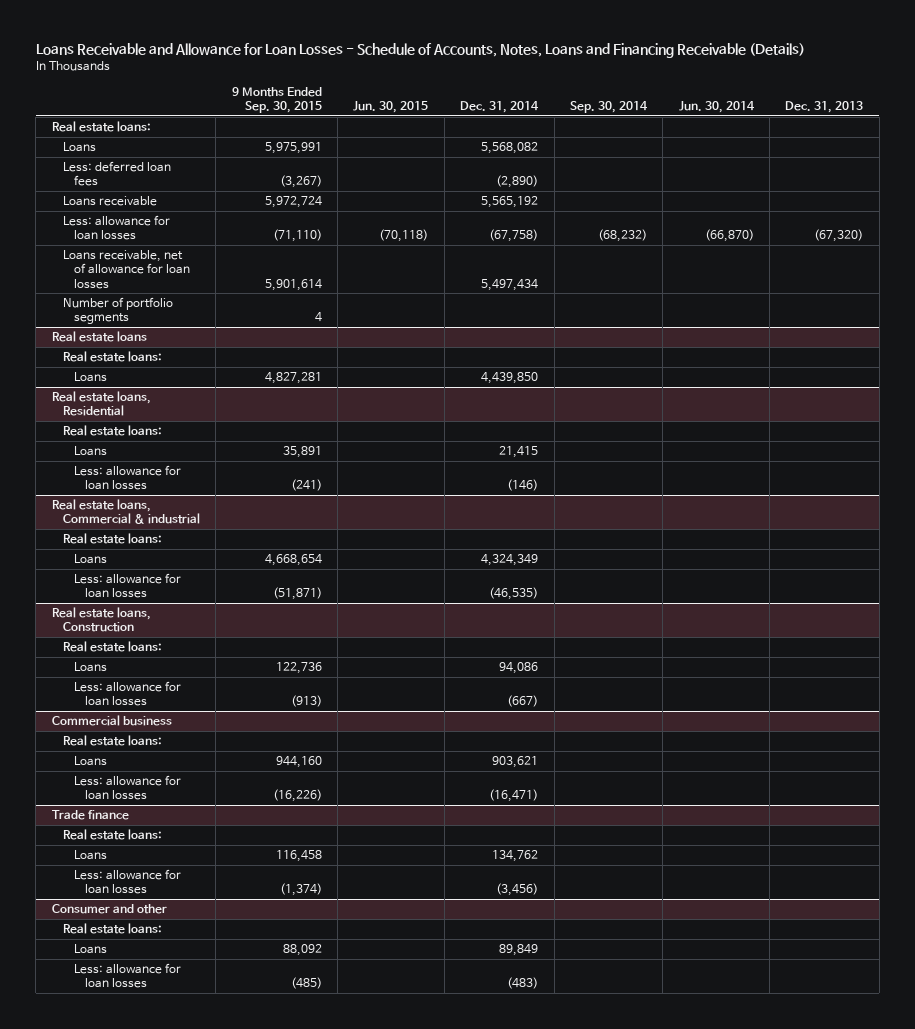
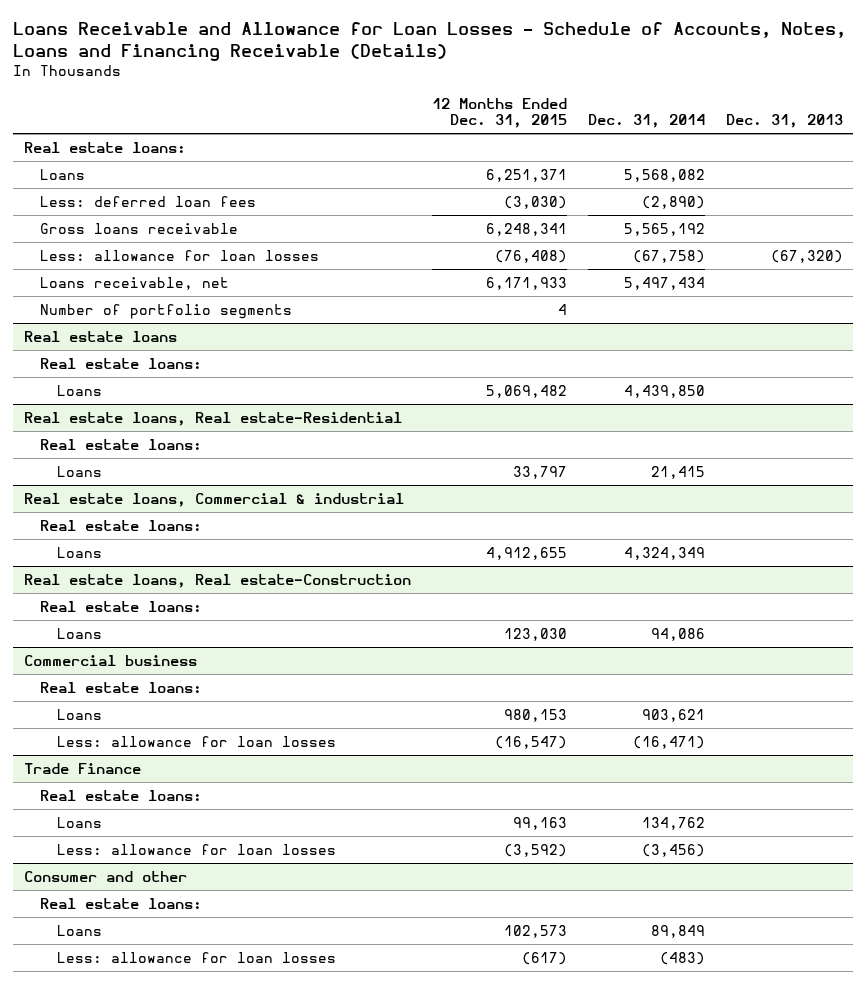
[231,86,322,113] 9 Months Ended Sep. 30, 2015 -> none
[353,100,429,113] Jun. 30, 2015 -> none
[569,100,648,113] Sep. 30, 2014 -> none
[678,100,755,113] Jun. 30, 2014 -> none
none -> [431,97,567,129] 12 Months Ended Dec. 31, 2015
[62,196,157,207] Loans receivable -> [40,222,239,234] Gross loans receivable
[62,250,191,289] Loans receivable, net of allowance for loan losses -> [40,276,230,290] Loans receivable, net
[51,391,151,417] Real estate loans, Residential -> [23,411,402,426] Real estate loans, Real estate-Residential
[74,465,182,491] Less: allowance for loan losses -> none
[74,573,182,599] Less: allowance for loan losses -> none
[51,607,151,633] Real estate loans, Construction -> [23,573,411,588] Real estate loans, Real estate-Construction
[74,681,182,707] Less: allowance for loan losses -> none
[51,810,129,821] Trade finance -> [23,762,141,774] Trade Finance

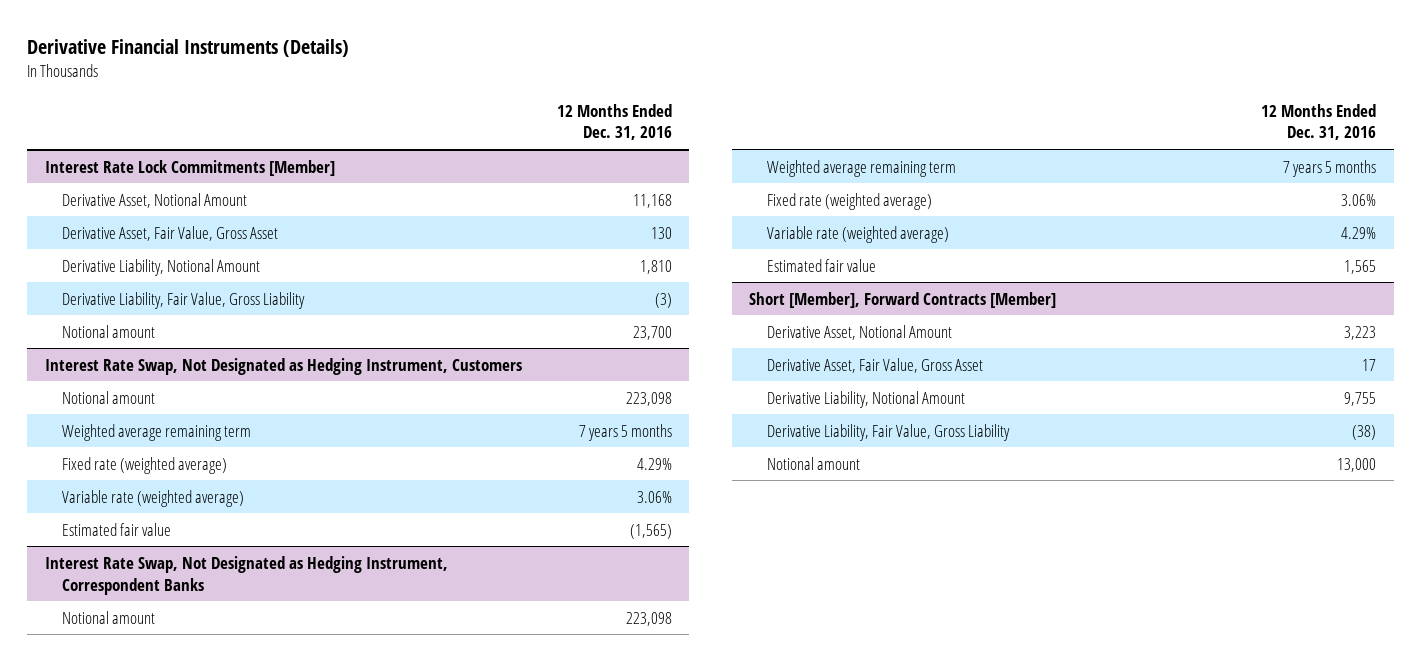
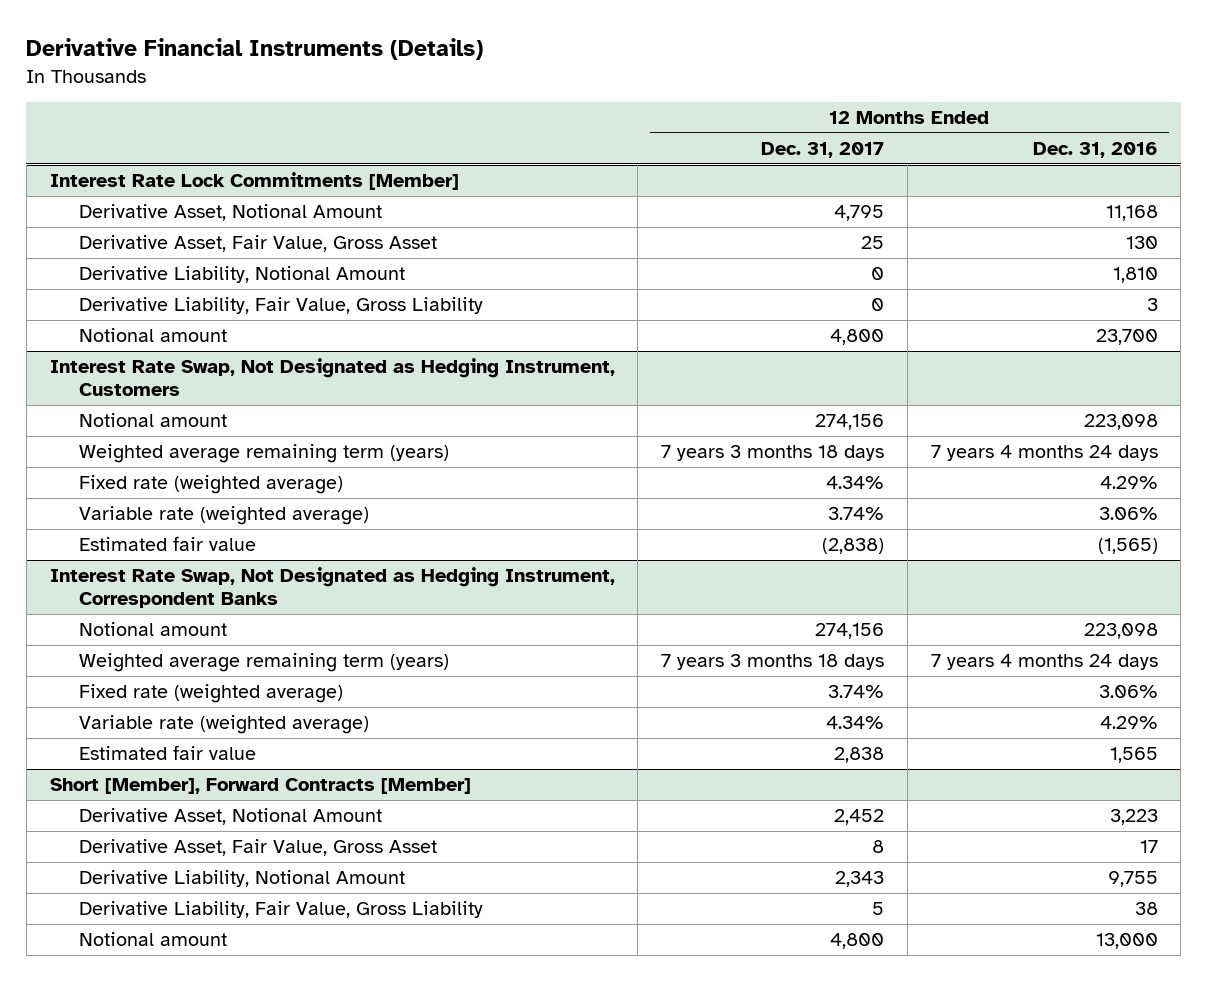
none -> [761,141,885,158] Dec. 31, 2017
[654,292,672,308] (3) -> [1146,298,1158,312] 3
[61,423,251,441] Weighted average remaining term -> [78,444,449,464] Weighted average remaining term (years)
[578,423,672,441] 7 years 5 months -> [930,445,1158,462] 7 years 4 months 24 days
[766,159,956,177] Weighted average remaining term -> [78,653,449,673] Weighted average remaining term (years)
[1283,159,1377,177] 7 years 5 months -> [930,654,1158,671] 7 years 4 months 24 days
[1352,424,1377,440] (38) -> [1134,902,1158,916] 38

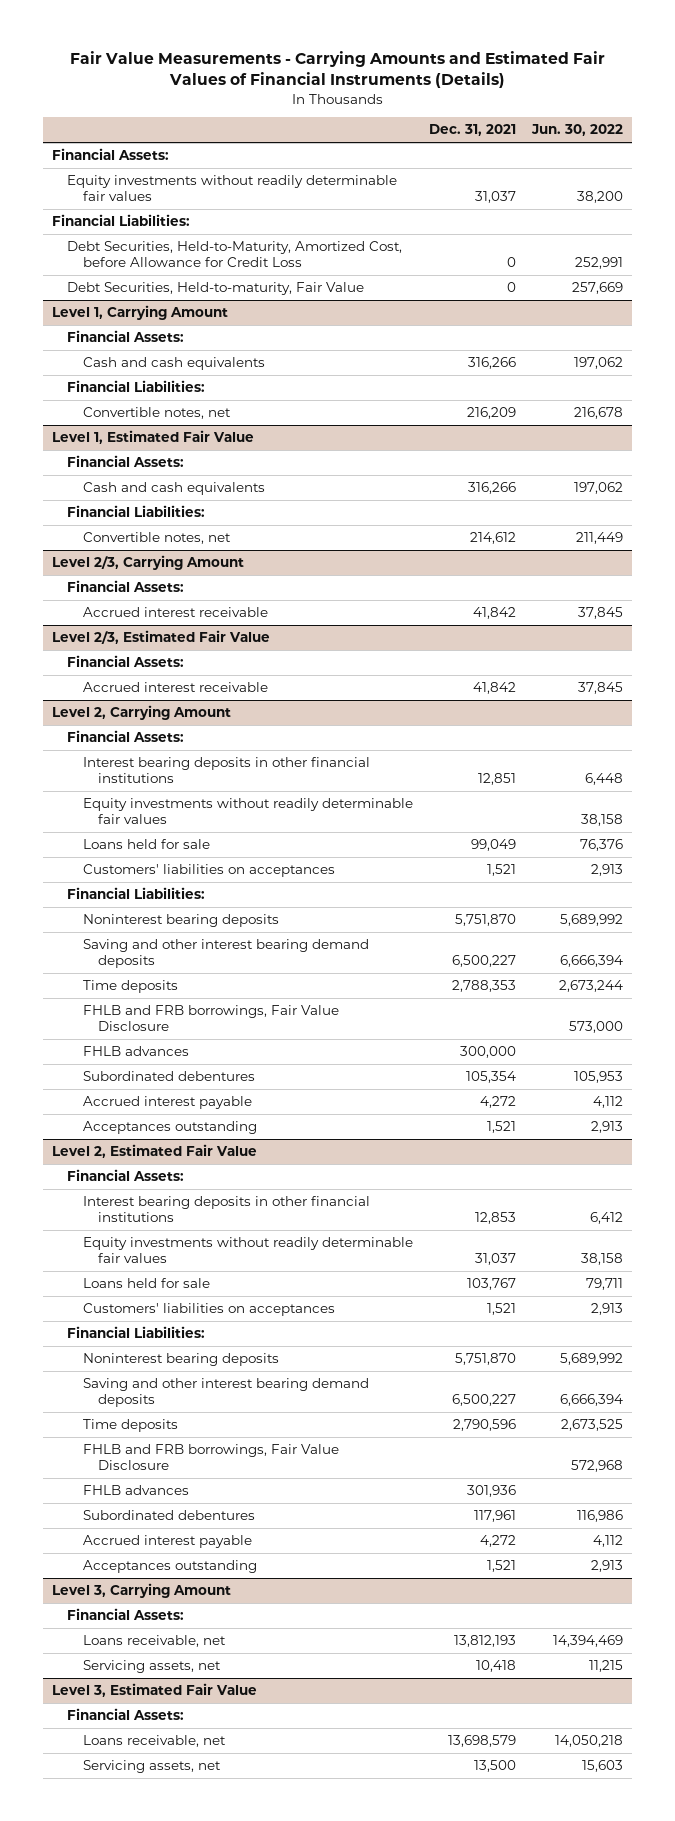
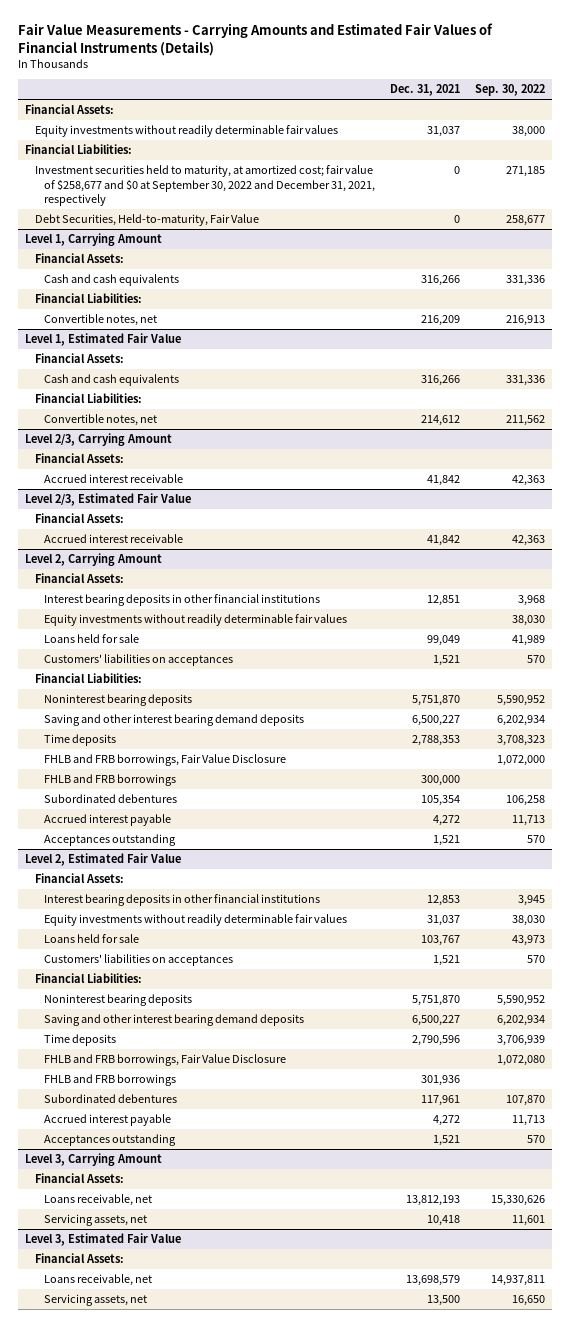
[531,124,624,137] Jun. 30, 2022 -> none
none -> [474,83,545,96] Sep. 30, 2022
[67,241,403,268] Debt Securities, Held-to-Maturity, Amortized Cost, before Allowance for Credit Loss -> [34,165,375,207] Investment securities held to maturity, at amortized cost; fair value of $258,677 and $0 at September 30, 2022 and December 31, 2021, respectively
[82,1046,189,1057] FHLB advances -> [43,774,176,787] FHLB and FRB borrowings
[82,1485,189,1496] FHLB advances -> [43,1074,176,1087] FHLB and FRB borrowings

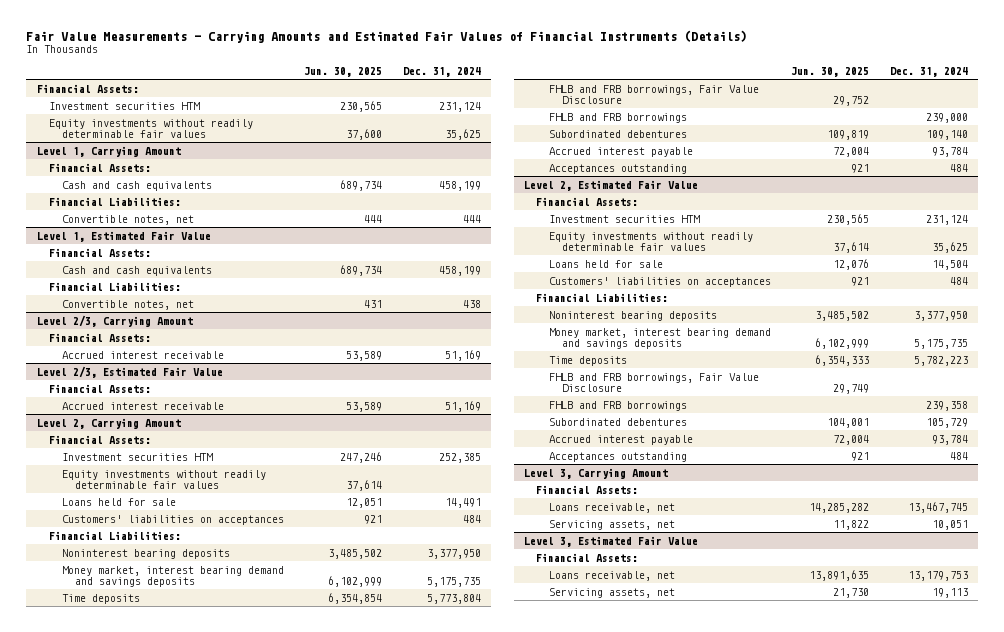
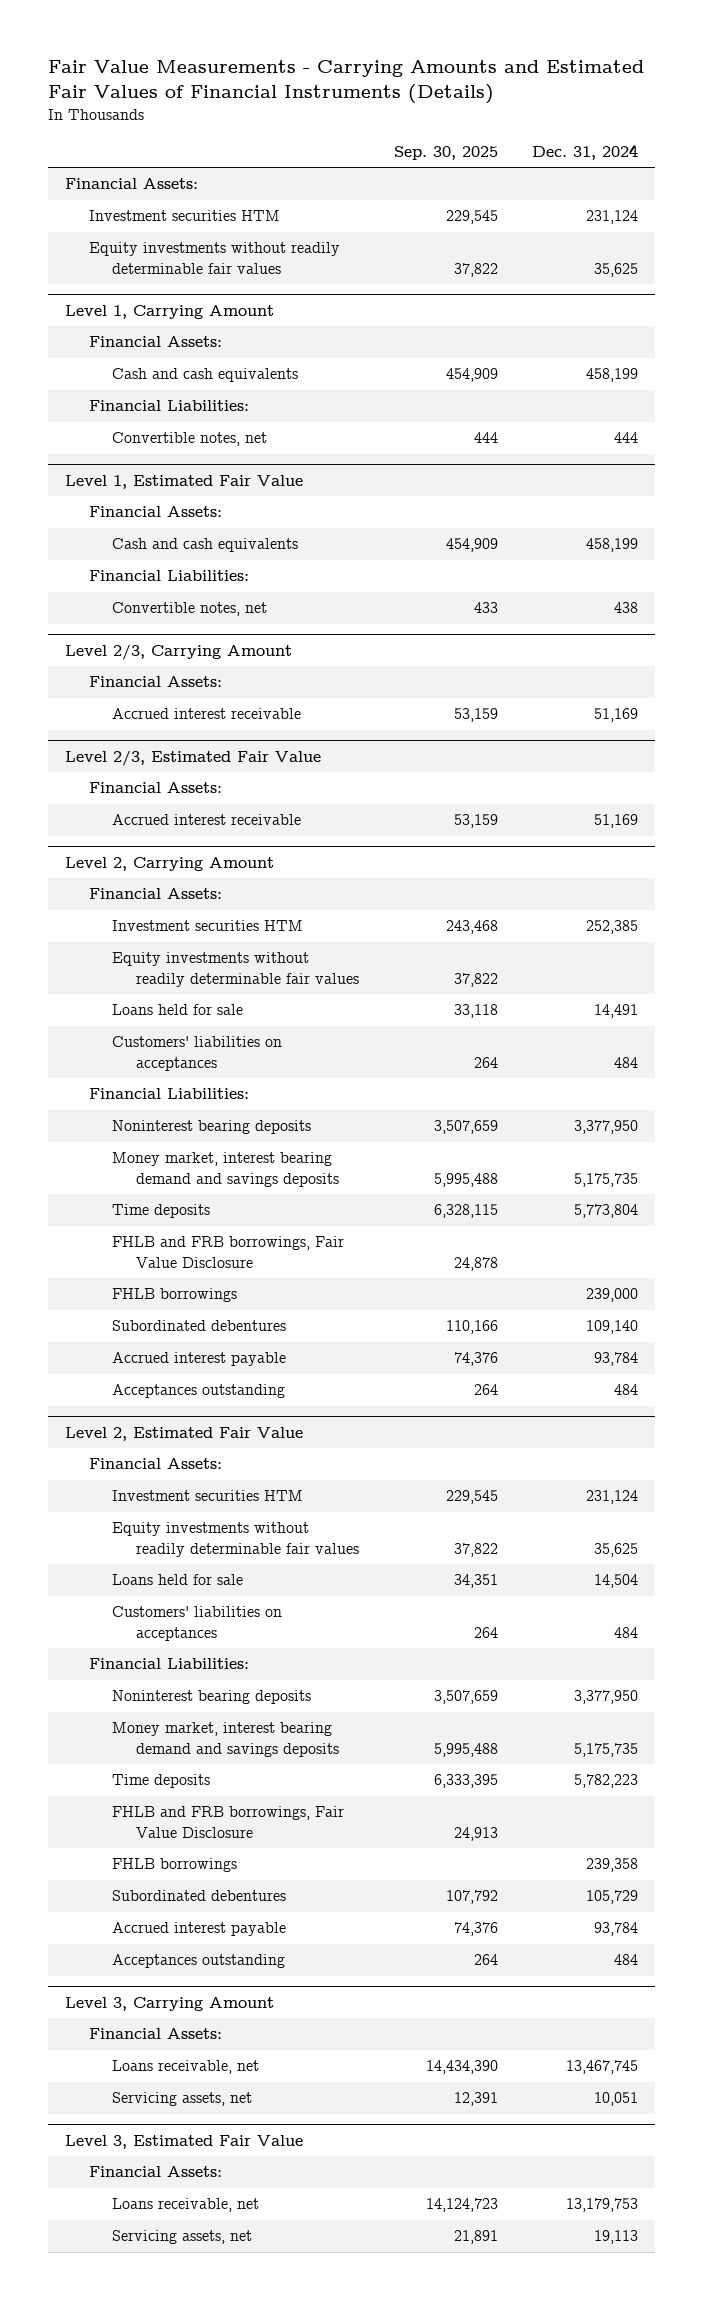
[304,66,383,77] Jun. 30, 2025 -> none
none -> [393,146,498,161] Sep. 30, 2025
[549,112,688,123] FHLB and FRB borrowings -> [112,1288,238,1303] FHLB borrowings
[549,400,688,411] FHLB and FRB borrowings -> [112,1858,238,1873] FHLB borrowings

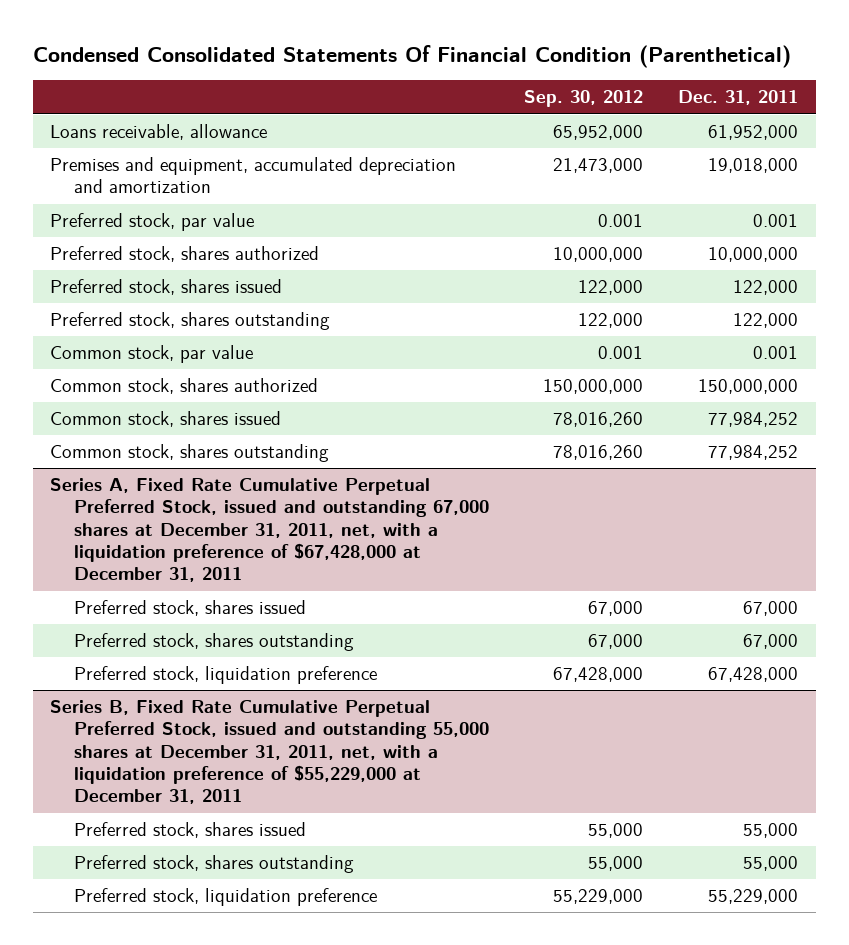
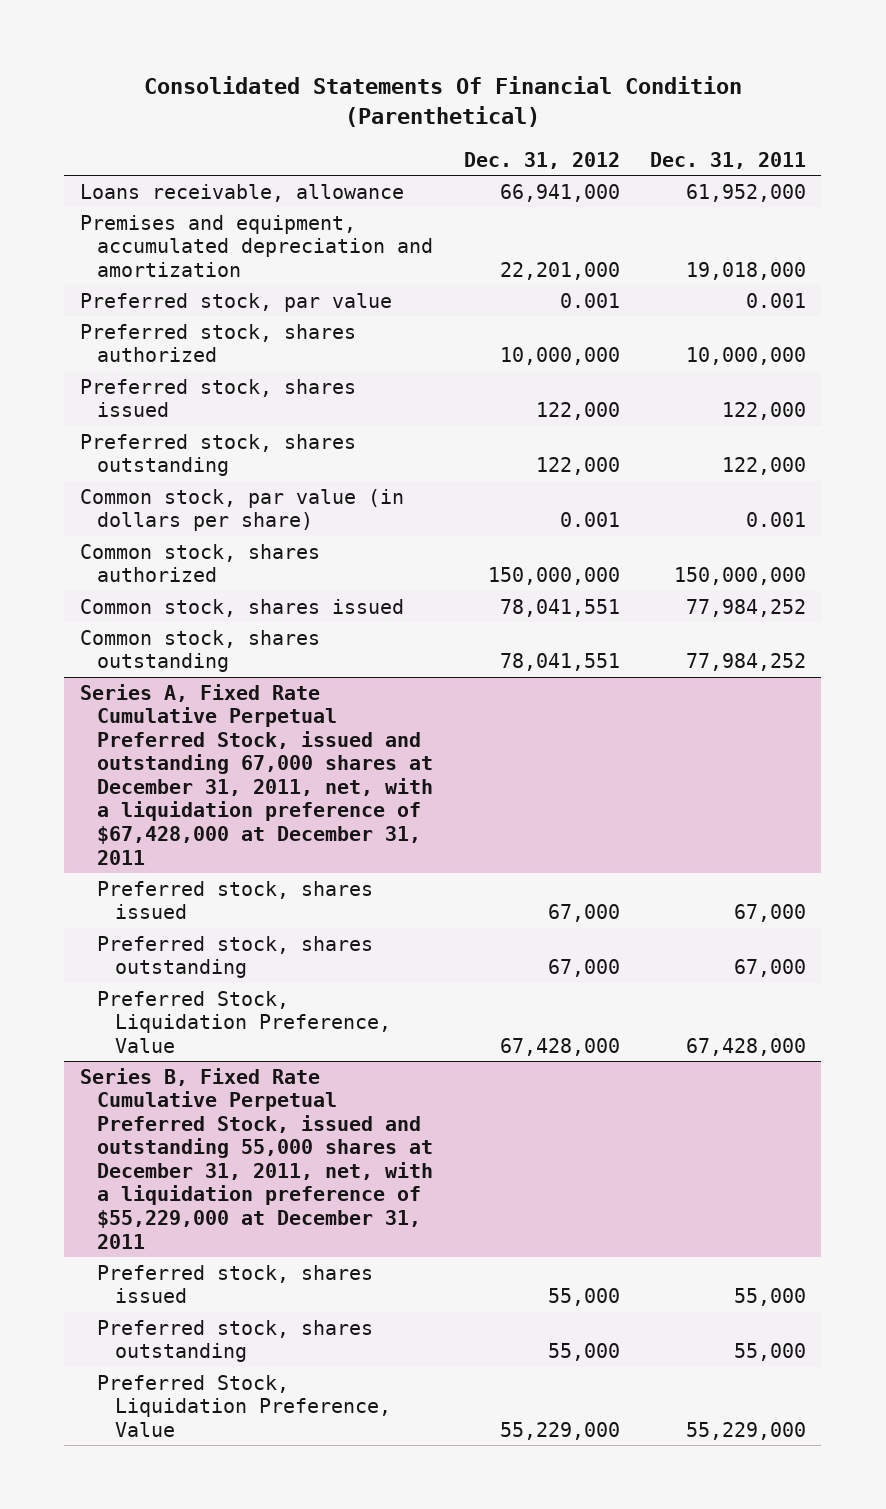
[32,44,791,68] Condensed Consolidated Statements Of Financial Condition (Parenthetical) -> [143,76,742,128] Consolidated Statements Of Financial Condition (Parenthetical)
[524,90,644,108] Sep. 30, 2012 -> none
none -> [463,151,620,169] Dec. 31, 2012
[50,345,254,364] Common stock, par value -> [79,488,404,532] Common stock, par value (in dollars per share)
[73,666,377,685] Preferred stock, liquidation preference -> [97,990,391,1053] Preferred Stock, Liquidation Preference, Value
[73,888,377,907] Preferred stock, liquidation preference -> [97,1374,391,1437] Preferred Stock, Liquidation Preference, Value

